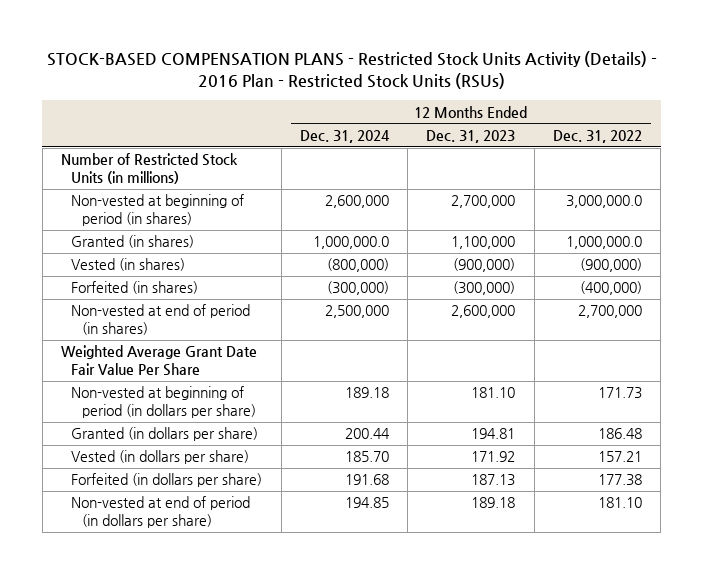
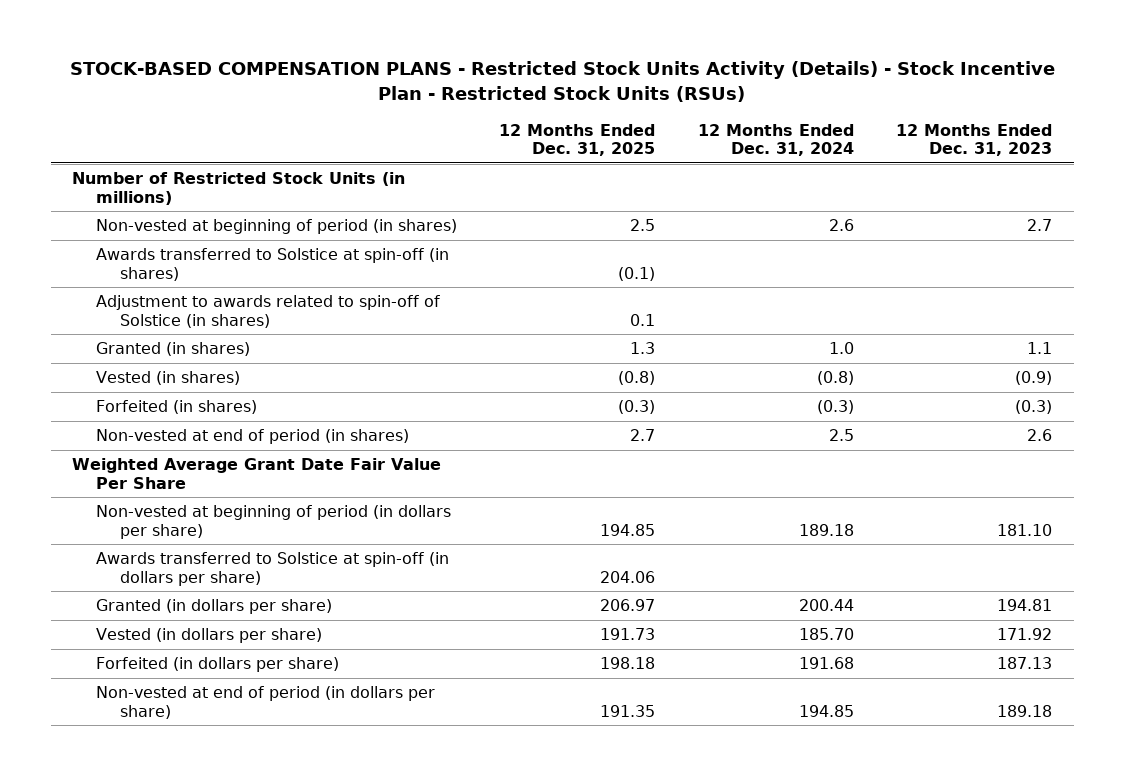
[46,51,657,90] STOCK-BASED COMPENSATION PLANS - Restricted Stock Units Activity (Details) - 2016 Plan - Restricted Stock Units (RSUs) -> [70,61,1056,102] STOCK-BASED COMPENSATION PLANS - Restricted Stock Units Activity (Details) - Stock Incentive Plan - Restricted Stock Units (RSUs)
[553,129,643,143] Dec. 31, 2022 -> none
none -> [499,123,656,157] 12 Months Ended Dec. 31, 2025
[324,195,389,209] 2,600,000 -> [828,219,854,232] 2.6
[451,195,516,209] 2,700,000 -> [1027,219,1053,232] 2.7
none -> [95,248,449,281] Awards transferred to Solstice at spin-off (in shares)
none -> [95,295,440,328] Adjustment to awards related to spin-off of Solstice (in shares)
[312,236,389,250] 1,000,000.0 -> [828,342,854,355] 1.0
[451,236,516,250] 1,100,000 -> [1027,342,1053,355] 1.1
[326,258,389,273] (800,000) -> [816,371,854,386] (0.8)
[453,258,516,273] (900,000) -> [1015,371,1053,386] (0.9)
[326,281,389,296] (300,000) -> [816,400,854,415] (0.3)
[453,281,516,296] (300,000) -> [1015,400,1053,415] (0.3)
[324,305,389,319] 2,500,000 -> [828,429,854,442] 2.5
[451,305,516,319] 2,600,000 -> [1027,429,1053,442] 2.6
none -> [95,552,449,586] Awards transferred to Solstice at spin-off (in dollars per share)

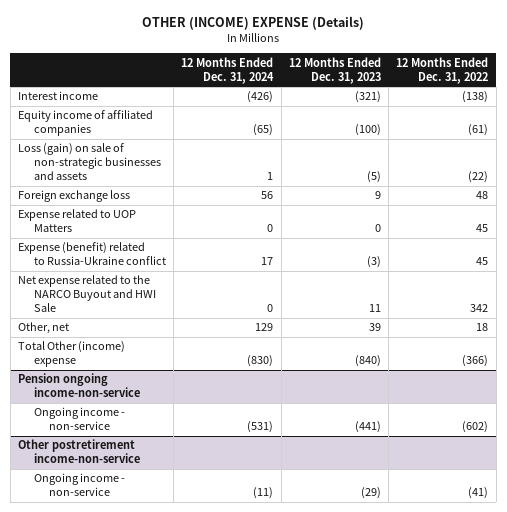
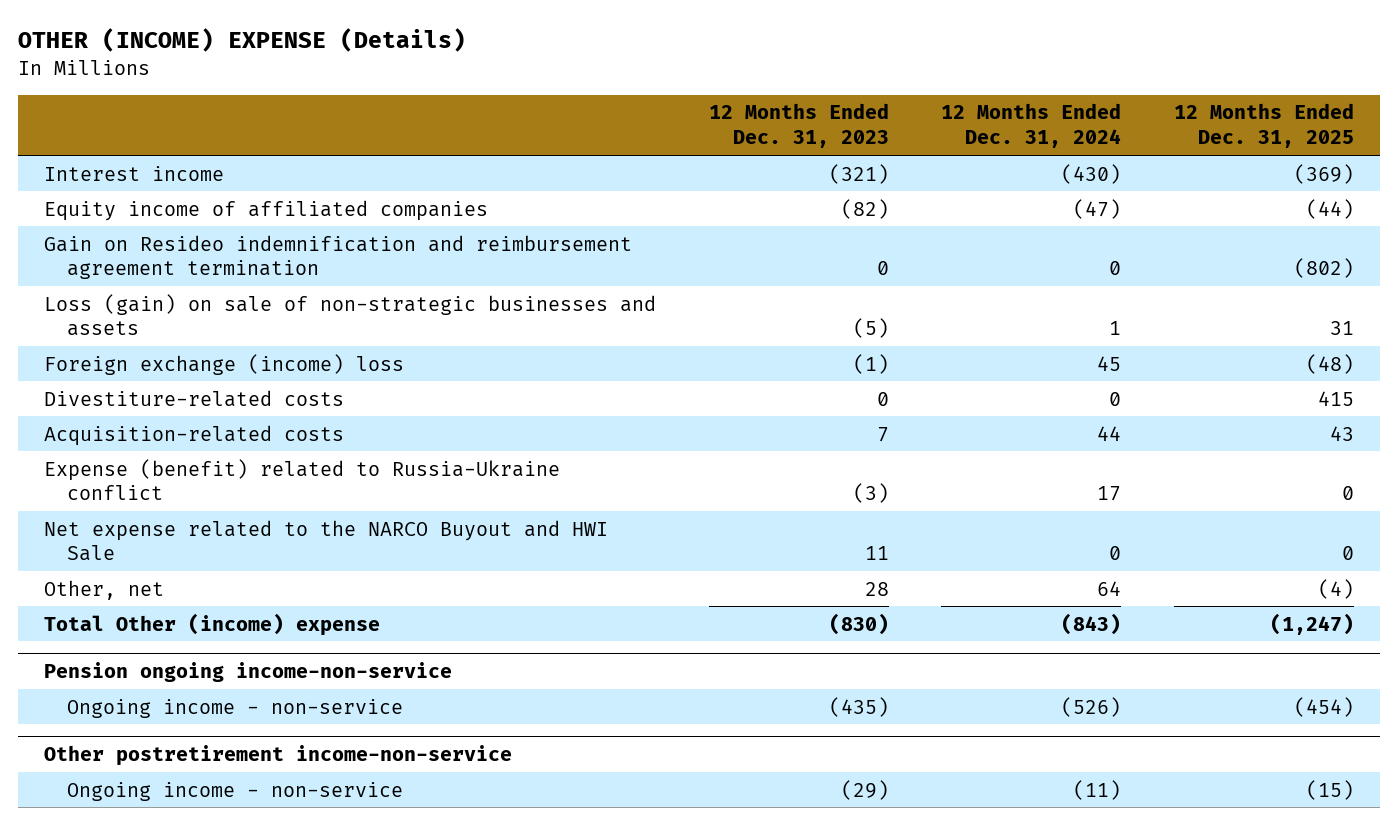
[396,56,489,84] 12 Months Ended Dec. 31, 2022 -> none
none -> [1173,103,1354,149] 12 Months Ended Dec. 31, 2025
[247,91,274,104] (426) -> [1061,163,1122,184] (430)
[253,124,274,137] (65) -> [1073,198,1122,219] (47)
[354,124,381,137] (100) -> [840,198,889,219] (82)
none -> [44,234,633,280] Gain on Resideo indemnification and reimbursement agreement termination
[18,209,137,233] Expense related to UOP Matters -> none
[18,190,131,203] Foreign exchange loss -> [44,353,405,375] Foreign exchange (income) loss
[261,191,274,200] 56 -> [1097,355,1122,371] 45
[374,191,381,200] 9 -> [852,353,889,374] (1)
none -> [44,389,345,407] Divestiture-related costs
none -> [44,424,345,446] Acquisition-related costs
[255,323,274,332] 129 -> [1097,580,1122,596] 64
[368,323,381,332] 39 -> [864,581,889,596] 28
[247,355,274,368] (830) -> [1061,612,1122,635] (843)
[354,355,381,368] (840) -> [828,612,889,635] (830)
[247,421,274,434] (531) -> [1061,696,1122,717] (526)
[354,421,381,434] (441) -> [828,696,889,717] (435)

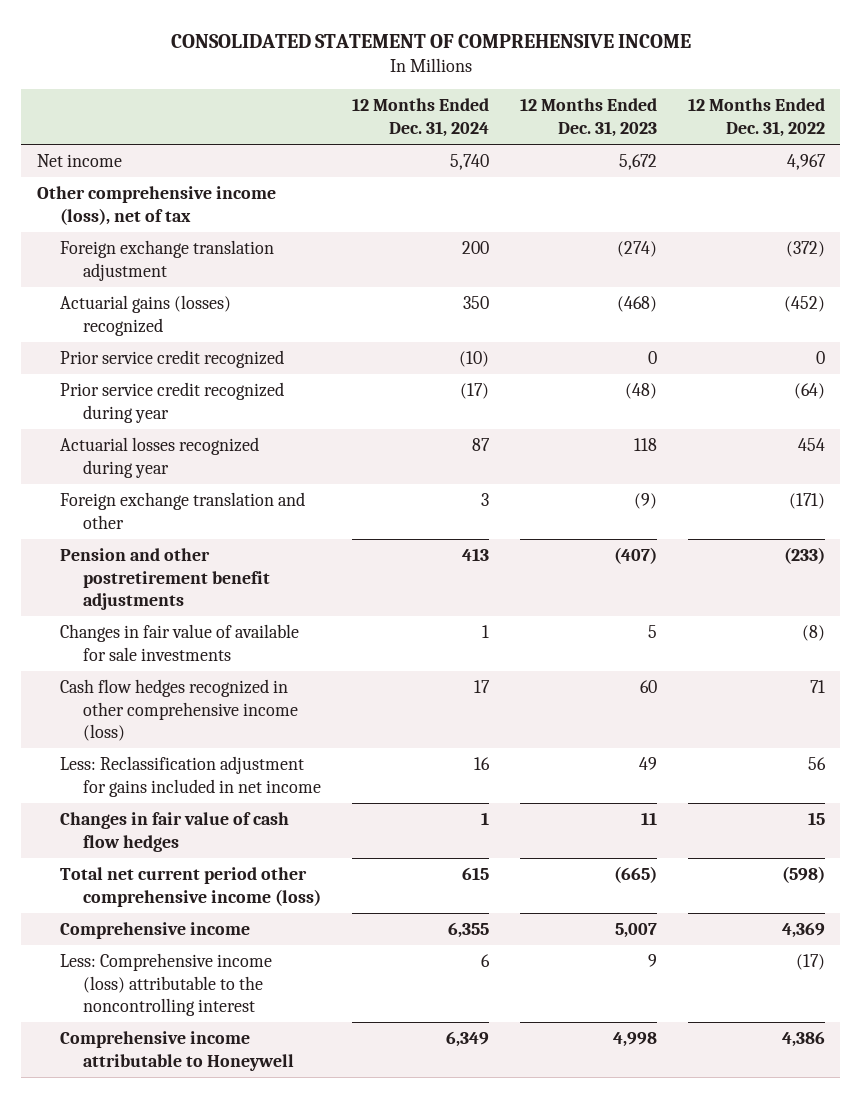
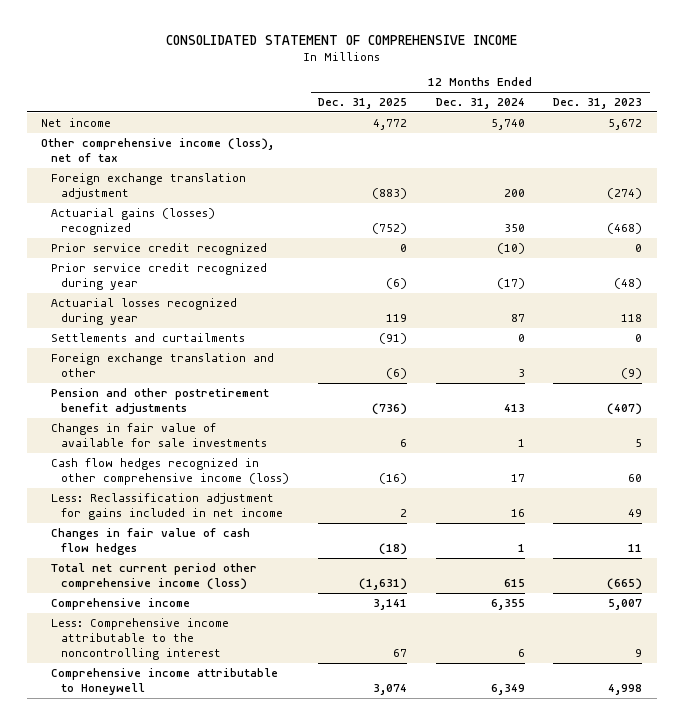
[687,98,825,137] 12 Months Ended Dec. 31, 2022 -> none
none -> [317,97,407,109] Dec. 31, 2025
none -> [51,332,246,342] Settlements and curtailments
[59,953,272,1017] Less: Comprehensive income (loss) attributable to the noncontrolling interest -> [51,617,230,661] Less: Comprehensive income attributable to the noncontrolling interest

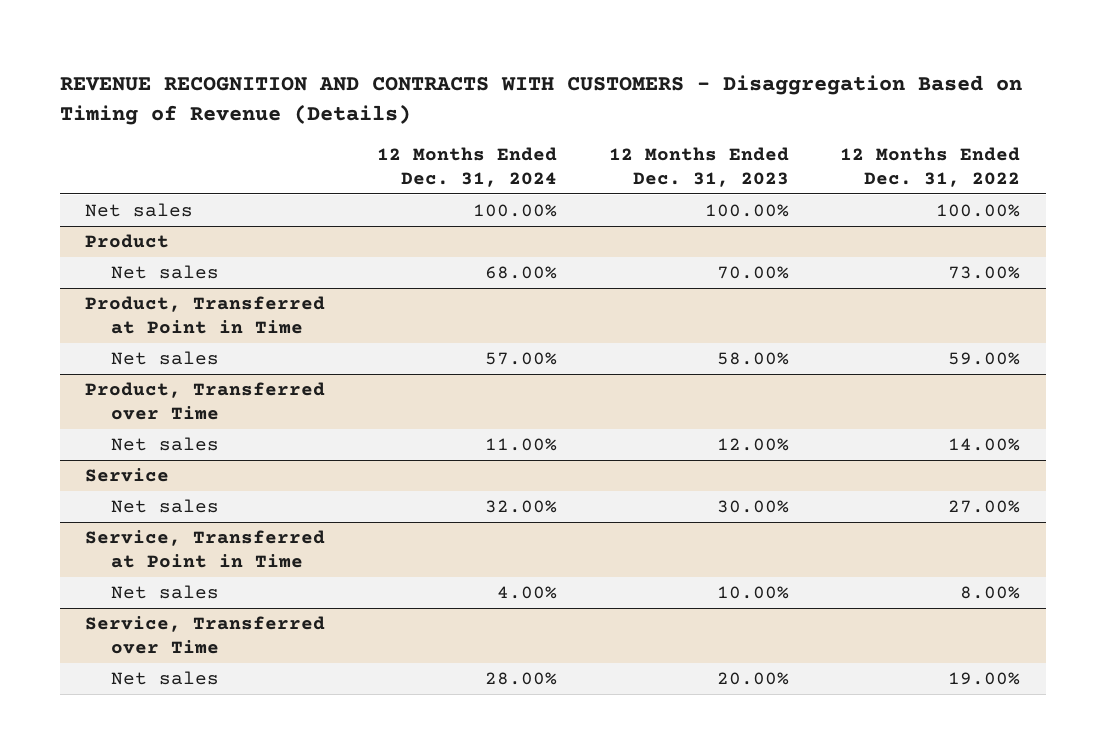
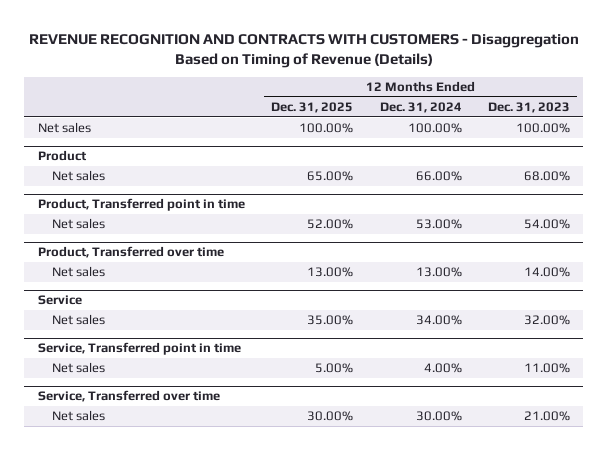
[840,146,1021,187] 12 Months Ended Dec. 31, 2022 -> none
none -> [271,101,354,113] Dec. 31, 2025
[485,265,558,279] 68.00% -> [415,171,462,182] 66.00%
[716,265,789,279] 70.00% -> [524,171,571,182] 68.00%
[85,295,326,334] Product, Transferred at Point in Time -> [37,198,245,212] Product, Transferred point in time
[485,351,558,365] 57.00% -> [415,219,462,230] 53.00%
[716,351,789,365] 58.00% -> [524,219,571,230] 54.00%
[85,381,326,420] Product, Transferred over Time -> [37,246,224,259] Product, Transferred over time
[485,437,558,451] 11.00% -> [415,267,462,278] 13.00%
[716,437,789,451] 12.00% -> [524,267,571,278] 14.00%
[485,499,558,513] 32.00% -> [415,315,462,326] 34.00%
[716,499,789,513] 30.00% -> [524,315,571,326] 32.00%
[85,529,326,568] Service, Transferred at Point in Time -> [37,342,241,356] Service, Transferred point in time
[716,585,789,599] 10.00% -> [524,363,571,374] 11.00%
[85,615,326,654] Service, Transferred over Time -> [37,390,220,403] Service, Transferred over time
[485,671,558,685] 28.00% -> [415,411,462,422] 30.00%
[716,671,789,685] 20.00% -> [524,411,571,422] 21.00%

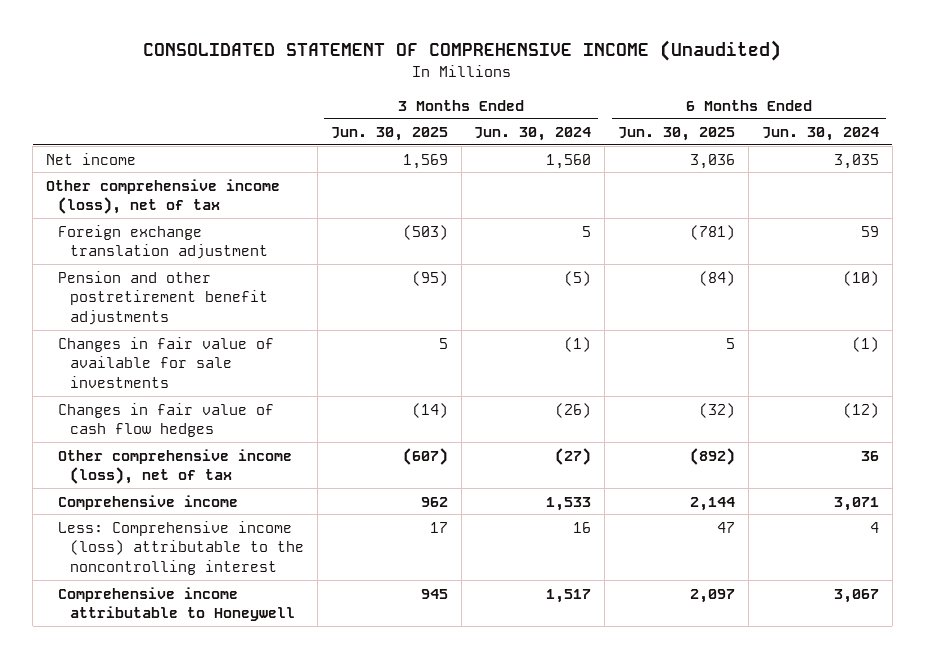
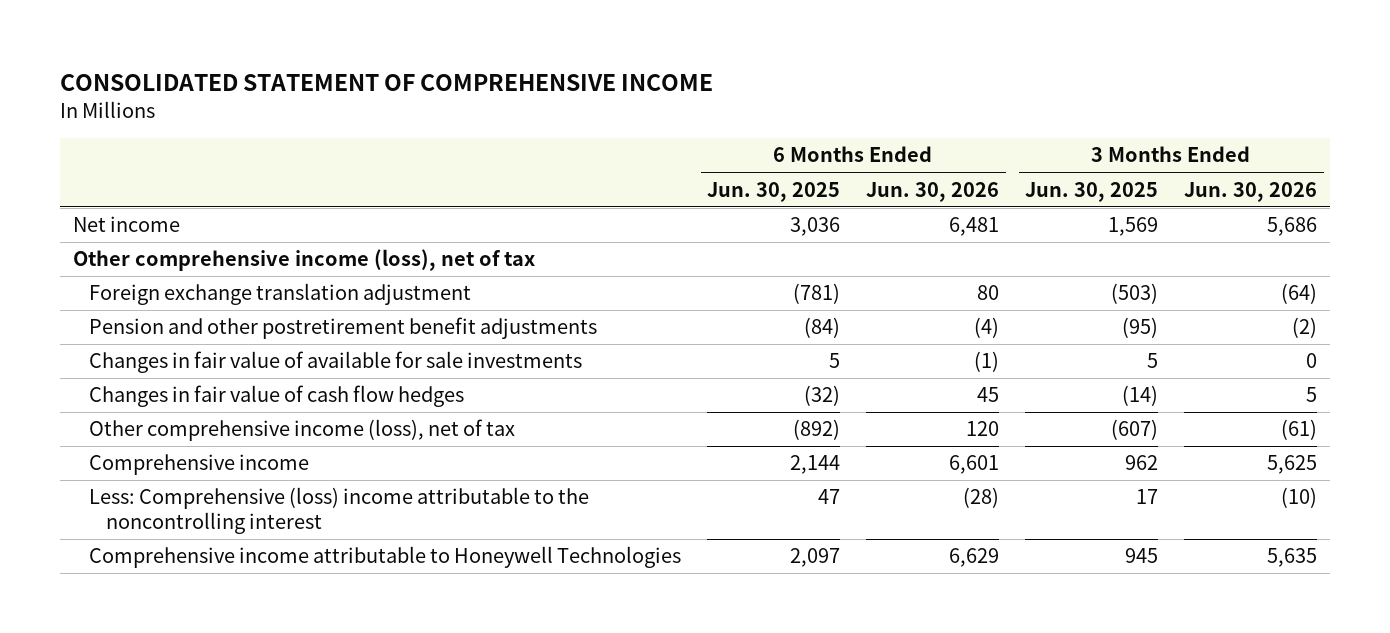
[143,40,782,62] CONSOLIDATED STATEMENT OF COMPREHENSIVE INCOME (Unaudited) -> [59,73,713,91] CONSOLIDATED STATEMENT OF COMPREHENSIVE INCOME
[474,126,592,141] Jun. 30, 2024 -> none
[761,126,879,141] Jun. 30, 2024 -> none
none -> [866,181,1000,202] Jun. 30, 2026
none -> [1184,181,1318,202] Jun. 30, 2026
[58,520,305,575] Less: Comprehensive income (loss) attributable to the noncontrolling interest -> [89,487,590,534] Less: Comprehensive (loss) income attributable to the noncontrolling interest
[58,586,296,622] Comprehensive income attributable to Honeywell -> [89,546,682,569] Comprehensive income attributable to Honeywell Technologies

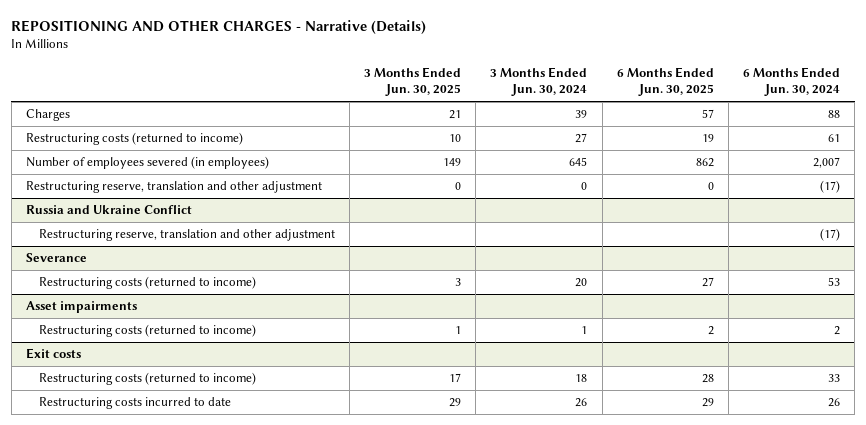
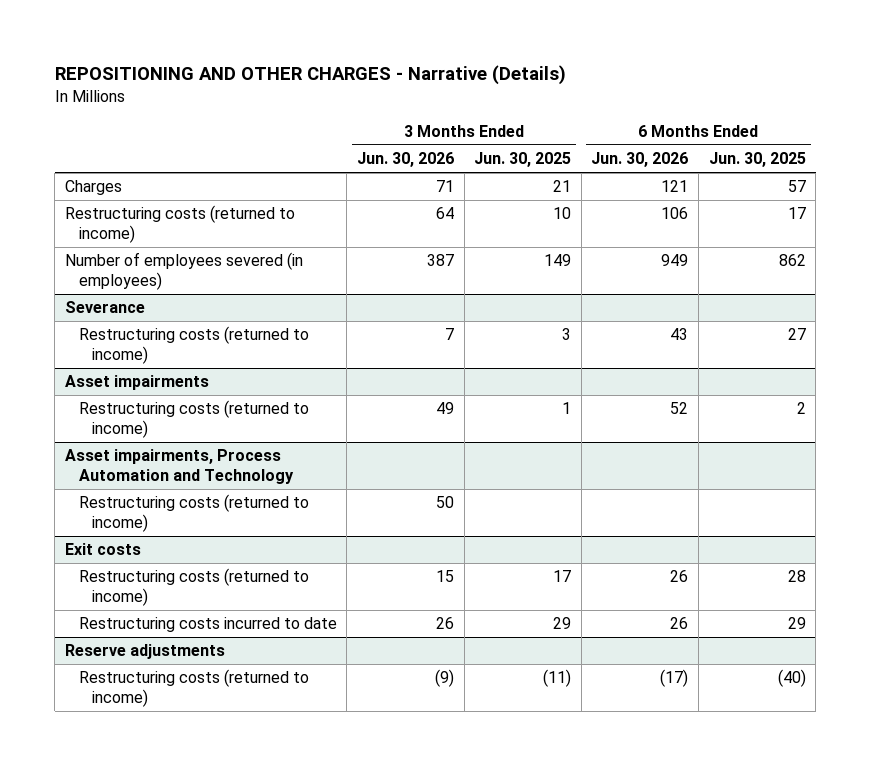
[490,67,588,96] 3 Months Ended Jun. 30, 2024 -> none
[743,67,841,96] 6 Months Ended Jun. 30, 2024 -> none
none -> [356,152,454,168] Jun. 30, 2026
none -> [591,152,689,168] Jun. 30, 2026
[701,134,714,143] 19 -> [787,207,806,220] 17
[26,181,323,194] Restructuring reserve, translation and other adjustment -> none
[26,205,193,215] Russia and Ukraine Conflict -> none
[38,229,335,242] Restructuring reserve, translation and other adjustment -> none
none -> [64,449,294,484] Asset impairments, Process Automation and Technology
none -> [78,494,309,532] Restructuring costs (returned to income)
none -> [64,644,225,660] Reserve adjustments
none -> [78,669,309,707] Restructuring costs (returned to income)

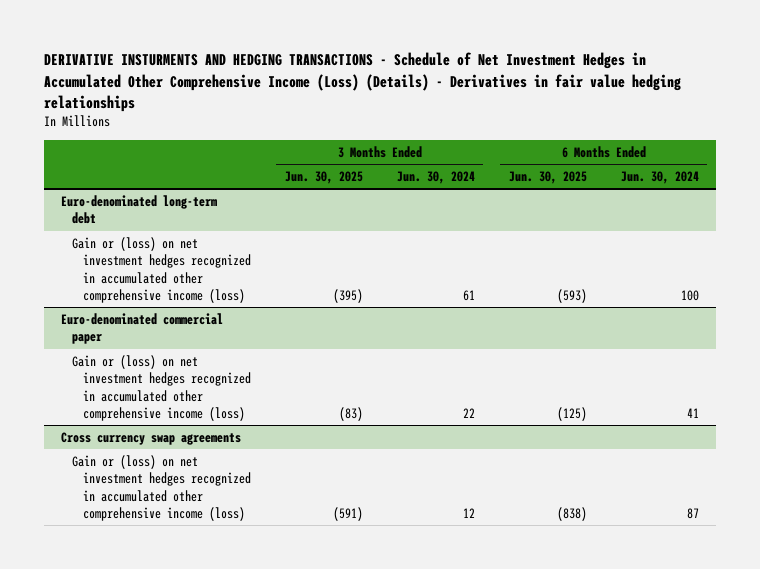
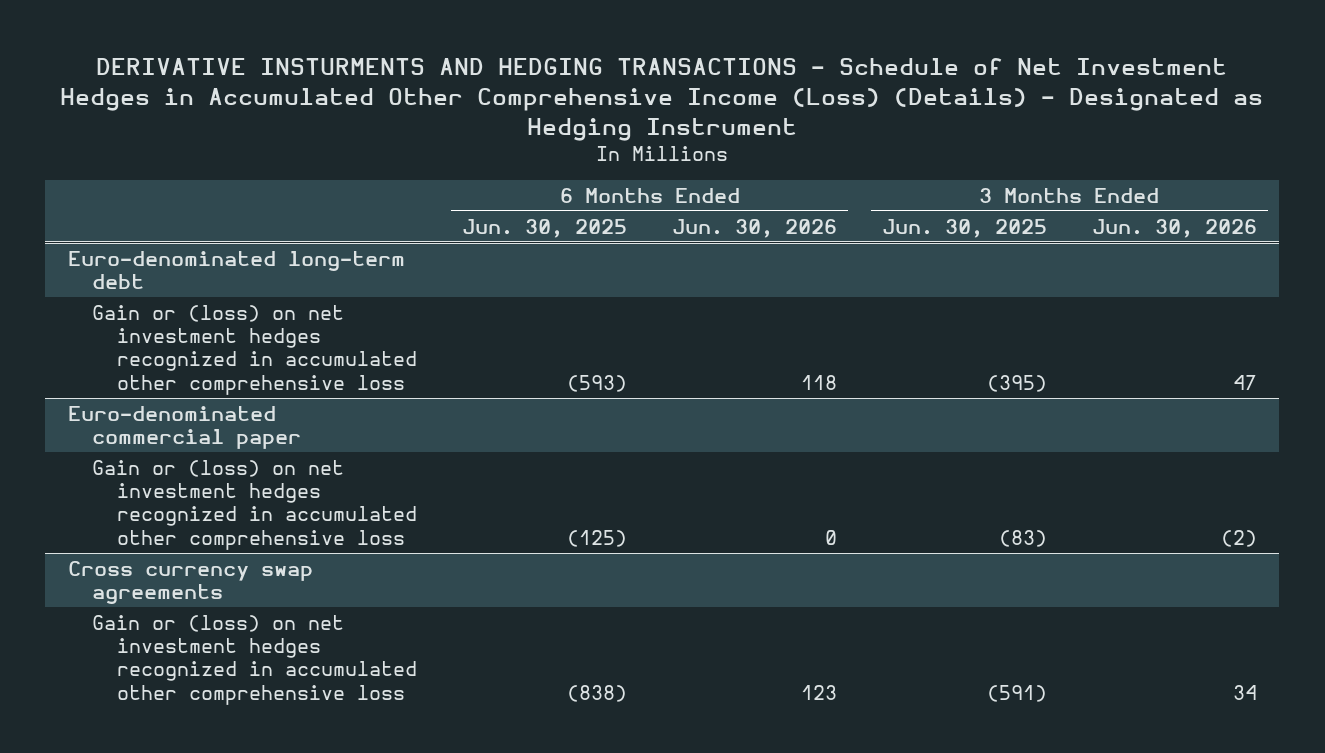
[44,52,682,112] DERIVATIVE INSTURMENTS AND HEDGING TRANSACTIONS - Schedule of Net Investment Hedges in Accumulated Other Comprehensive Income (Loss) (Details) - Derivatives in fair value hedging relationships -> [60,58,1264,142] DERIVATIVE INSTURMENTS AND HEDGING TRANSACTIONS - Schedule of Net Investment Hedges in Accumulated Other Comprehensive Income (Loss) (Details) - Designated as Hedging Instrument
[396,170,475,184] Jun. 30, 2024 -> none
[620,170,699,184] Jun. 30, 2024 -> none
none -> [671,218,837,238] Jun. 30, 2026
none -> [1091,218,1257,238] Jun. 30, 2026
[71,236,251,304] Gain or (loss) on net investment hedges recognized in accumulated other comprehensive income (loss) -> [92,304,418,395] Gain or (loss) on net investment hedges recognized in accumulated other comprehensive loss
[71,354,251,422] Gain or (loss) on net investment hedges recognized in accumulated other comprehensive income (loss) -> [92,459,418,550] Gain or (loss) on net investment hedges recognized in accumulated other comprehensive loss
[71,454,251,522] Gain or (loss) on net investment hedges recognized in accumulated other comprehensive income (loss) -> [92,614,418,705] Gain or (loss) on net investment hedges recognized in accumulated other comprehensive loss

